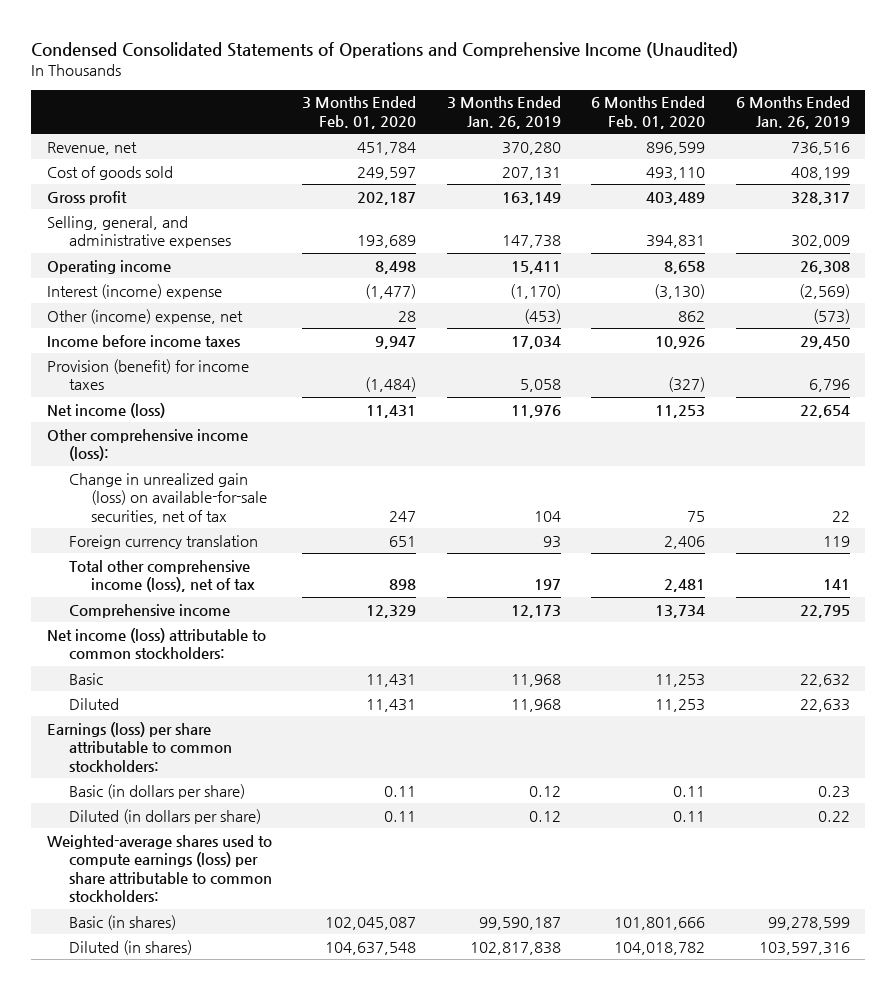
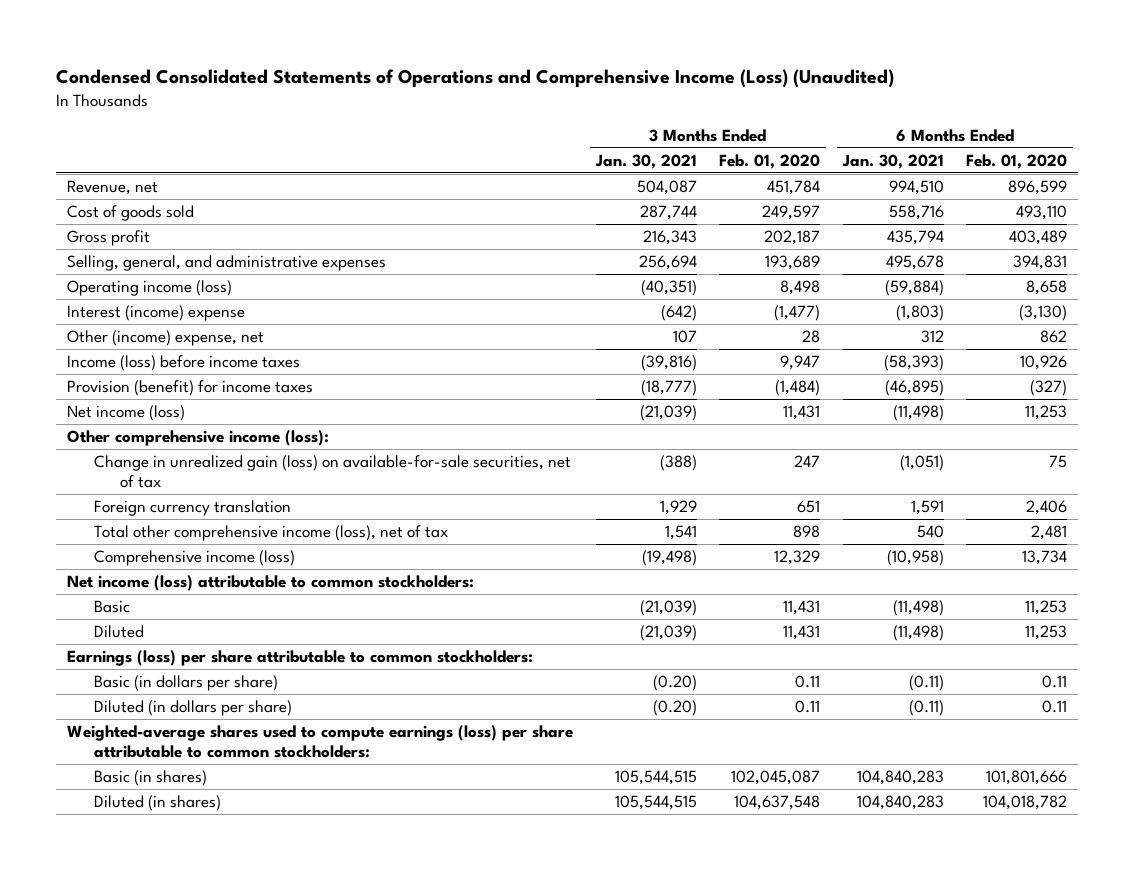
[31,41,739,58] Condensed Consolidated Statements of Operations and Comprehensive Income (Unaudited) -> [56,68,895,88] Condensed Consolidated Statements of Operations and Comprehensive Income (Loss) (Unaudited)
[446,96,561,129] 3 Months Ended Jan. 26, 2019 -> none
[735,96,850,129] 6 Months Ended Jan. 26, 2019 -> none
none -> [594,153,697,169] Jan. 30, 2021
none -> [841,153,944,169] Jan. 30, 2021
[46,259,171,274] Operating income -> [67,280,233,297] Operating income (loss)
[46,334,240,347] Income before income taxes -> [67,355,301,372] Income (loss) before income taxes
[68,603,230,618] Comprehensive income -> [93,550,295,567] Comprehensive income (loss)

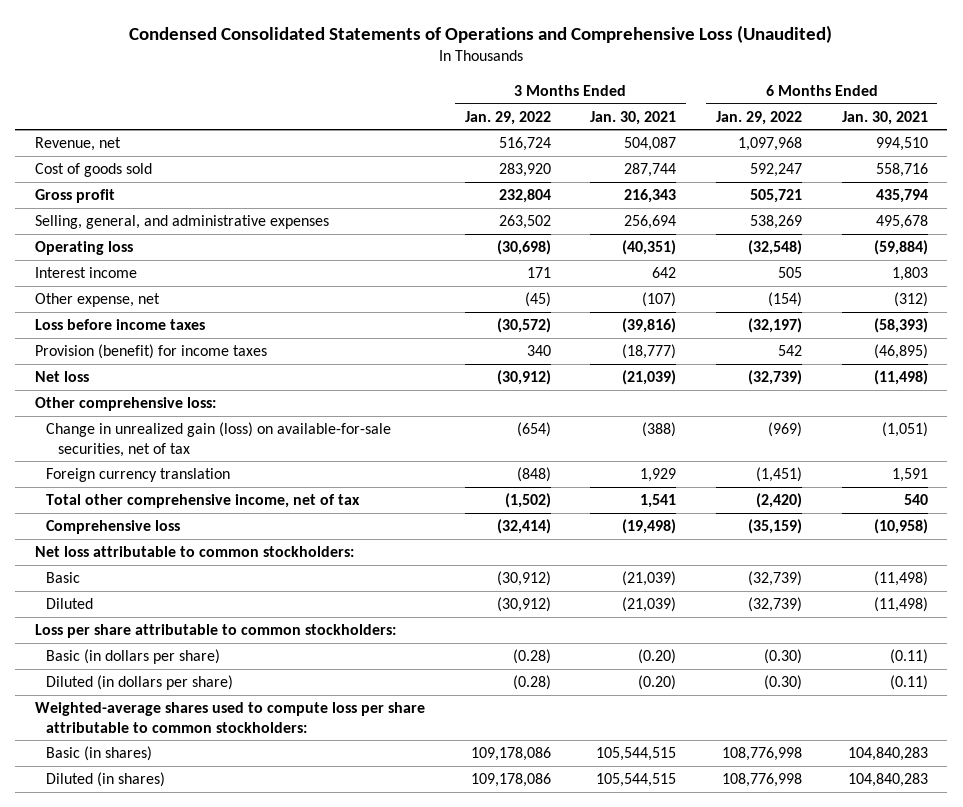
[56,68,895,88] Condensed Consolidated Statements of Operations and Comprehensive Income (Loss) (Unaudited) -> [129,24,833,43] Condensed Consolidated Statements of Operations and Comprehensive Loss (Unaudited)
[719,153,821,169] Feb. 01, 2020 -> none
[966,153,1068,169] Feb. 01, 2020 -> none
none -> [464,110,551,125] Jan. 29, 2022
none -> [715,110,802,125] Jan. 29, 2022
[67,280,233,297] Operating income (loss) -> [35,241,134,256] Operating loss
[67,305,246,322] Interest (income) expense -> [35,267,138,279] Interest income
[660,305,697,322] (642) -> [652,267,677,279] 642
[895,305,944,322] (1,803) -> [891,267,928,282] 1,803
[67,330,265,347] Other (income) expense, net -> [35,293,161,308] Other expense, net
[672,330,697,344] 107 -> [642,292,677,308] (107)
[920,330,944,344] 312 -> [893,292,928,308] (312)
[67,355,301,372] Income (loss) before income taxes -> [35,319,206,331] Loss before income taxes
[67,405,186,422] Net income (loss) -> [35,371,90,383] Net loss
[67,430,330,447] Other comprehensive income (loss): -> [35,397,217,412] Other comprehensive loss:
[93,525,448,542] Total other comprehensive income (loss), net of tax -> [46,494,361,509] Total other comprehensive income, net of tax
[93,550,295,567] Comprehensive income (loss) -> [46,520,181,535] Comprehensive loss
[67,575,475,592] Net income (loss) attributable to common stockholders: -> [35,546,355,558] Net loss attributable to common stockholders:
[67,650,534,667] Earnings (loss) per share attributable to common stockholders: -> [35,624,397,639] Loss per share attributable to common stockholders:
[67,725,574,759] Weighted-average shares used to compute earnings (loss) per share attributable to common stockholders: -> [35,702,426,733] Weighted-average shares used to compute loss per share attributable to common stockholders:

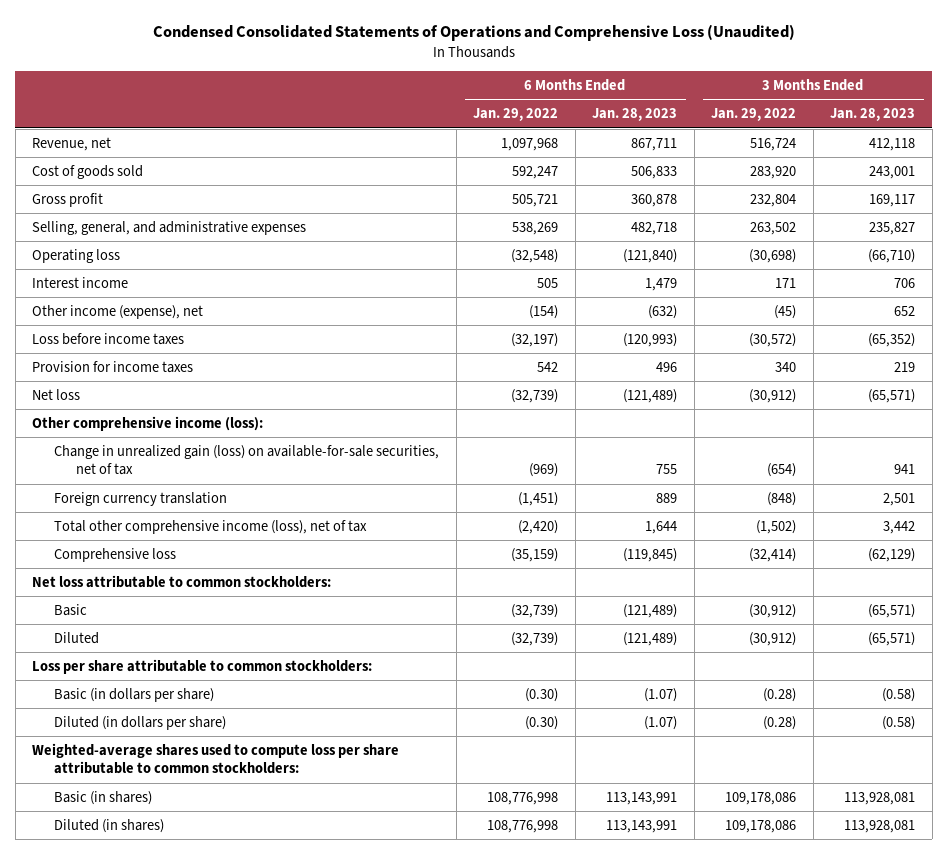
[590,110,677,125] Jan. 30, 2021 -> none
[841,110,928,125] Jan. 30, 2021 -> none
none -> [592,108,678,122] Jan. 28, 2023
none -> [830,108,916,122] Jan. 28, 2023
[35,293,161,308] Other expense, net -> [32,304,204,319] Other income (expense), net
[35,344,268,360] Provision (benefit) for income taxes -> [32,360,194,373] Provision for income taxes
[35,397,217,412] Other comprehensive loss: -> [32,415,264,431] Other comprehensive income (loss):
[46,494,361,509] Total other comprehensive income, net of tax -> [54,519,368,534] Total other comprehensive income (loss), net of tax

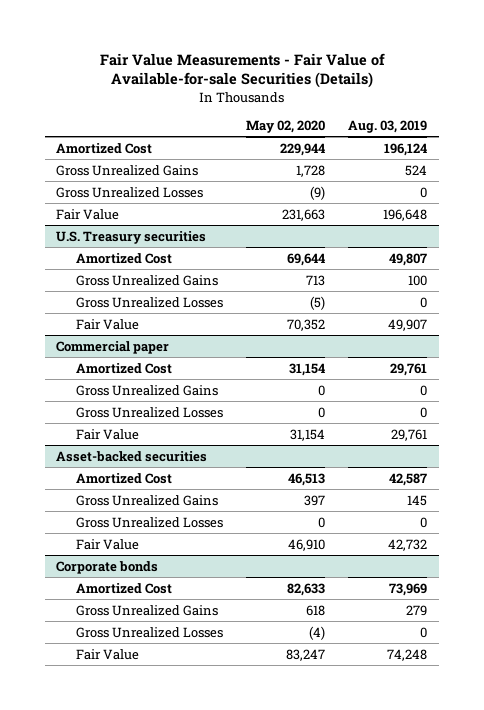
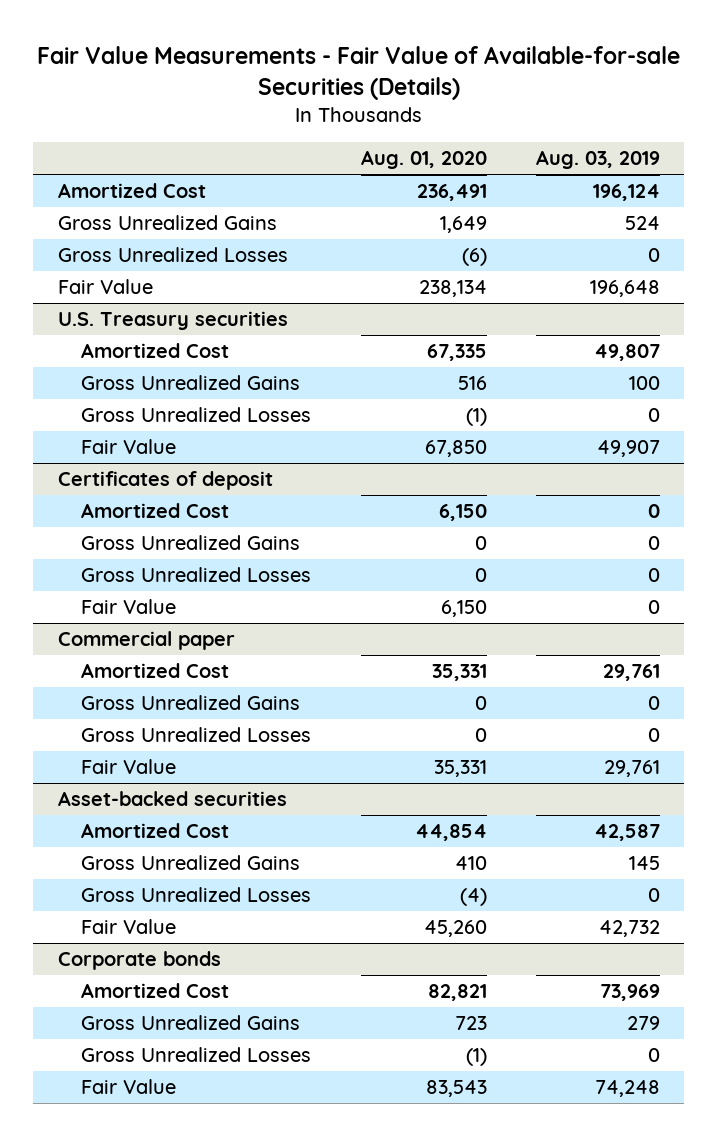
[246,119,326,133] May 02, 2020 -> none
none -> [360,150,487,170] Aug. 01, 2020
none -> [57,471,273,491] Certificates of deposit
none -> [81,503,230,519] Amortized Cost
none -> [81,535,301,551] Gross Unrealized Gains
none -> [81,567,312,583] Gross Unrealized Losses
none -> [81,599,177,615] Fair Value

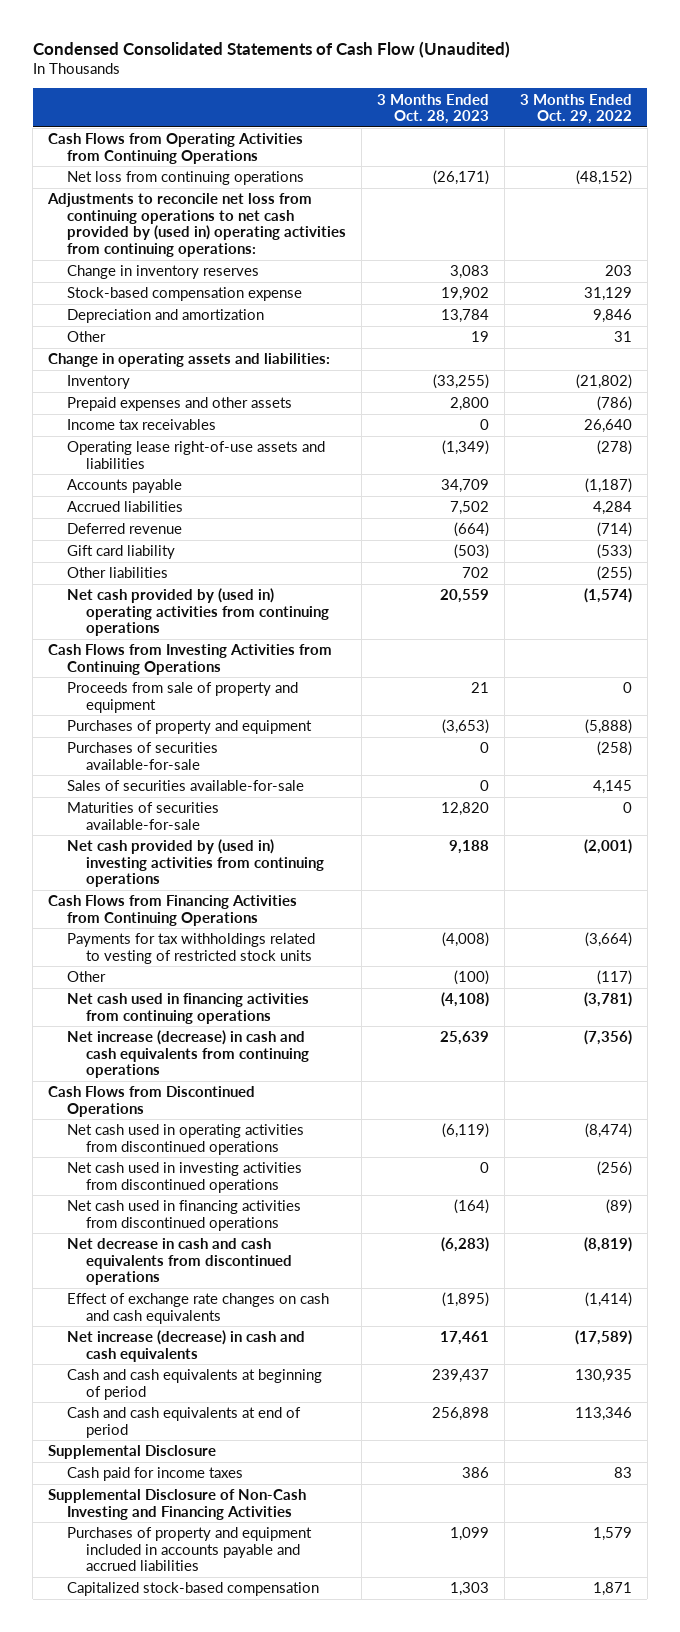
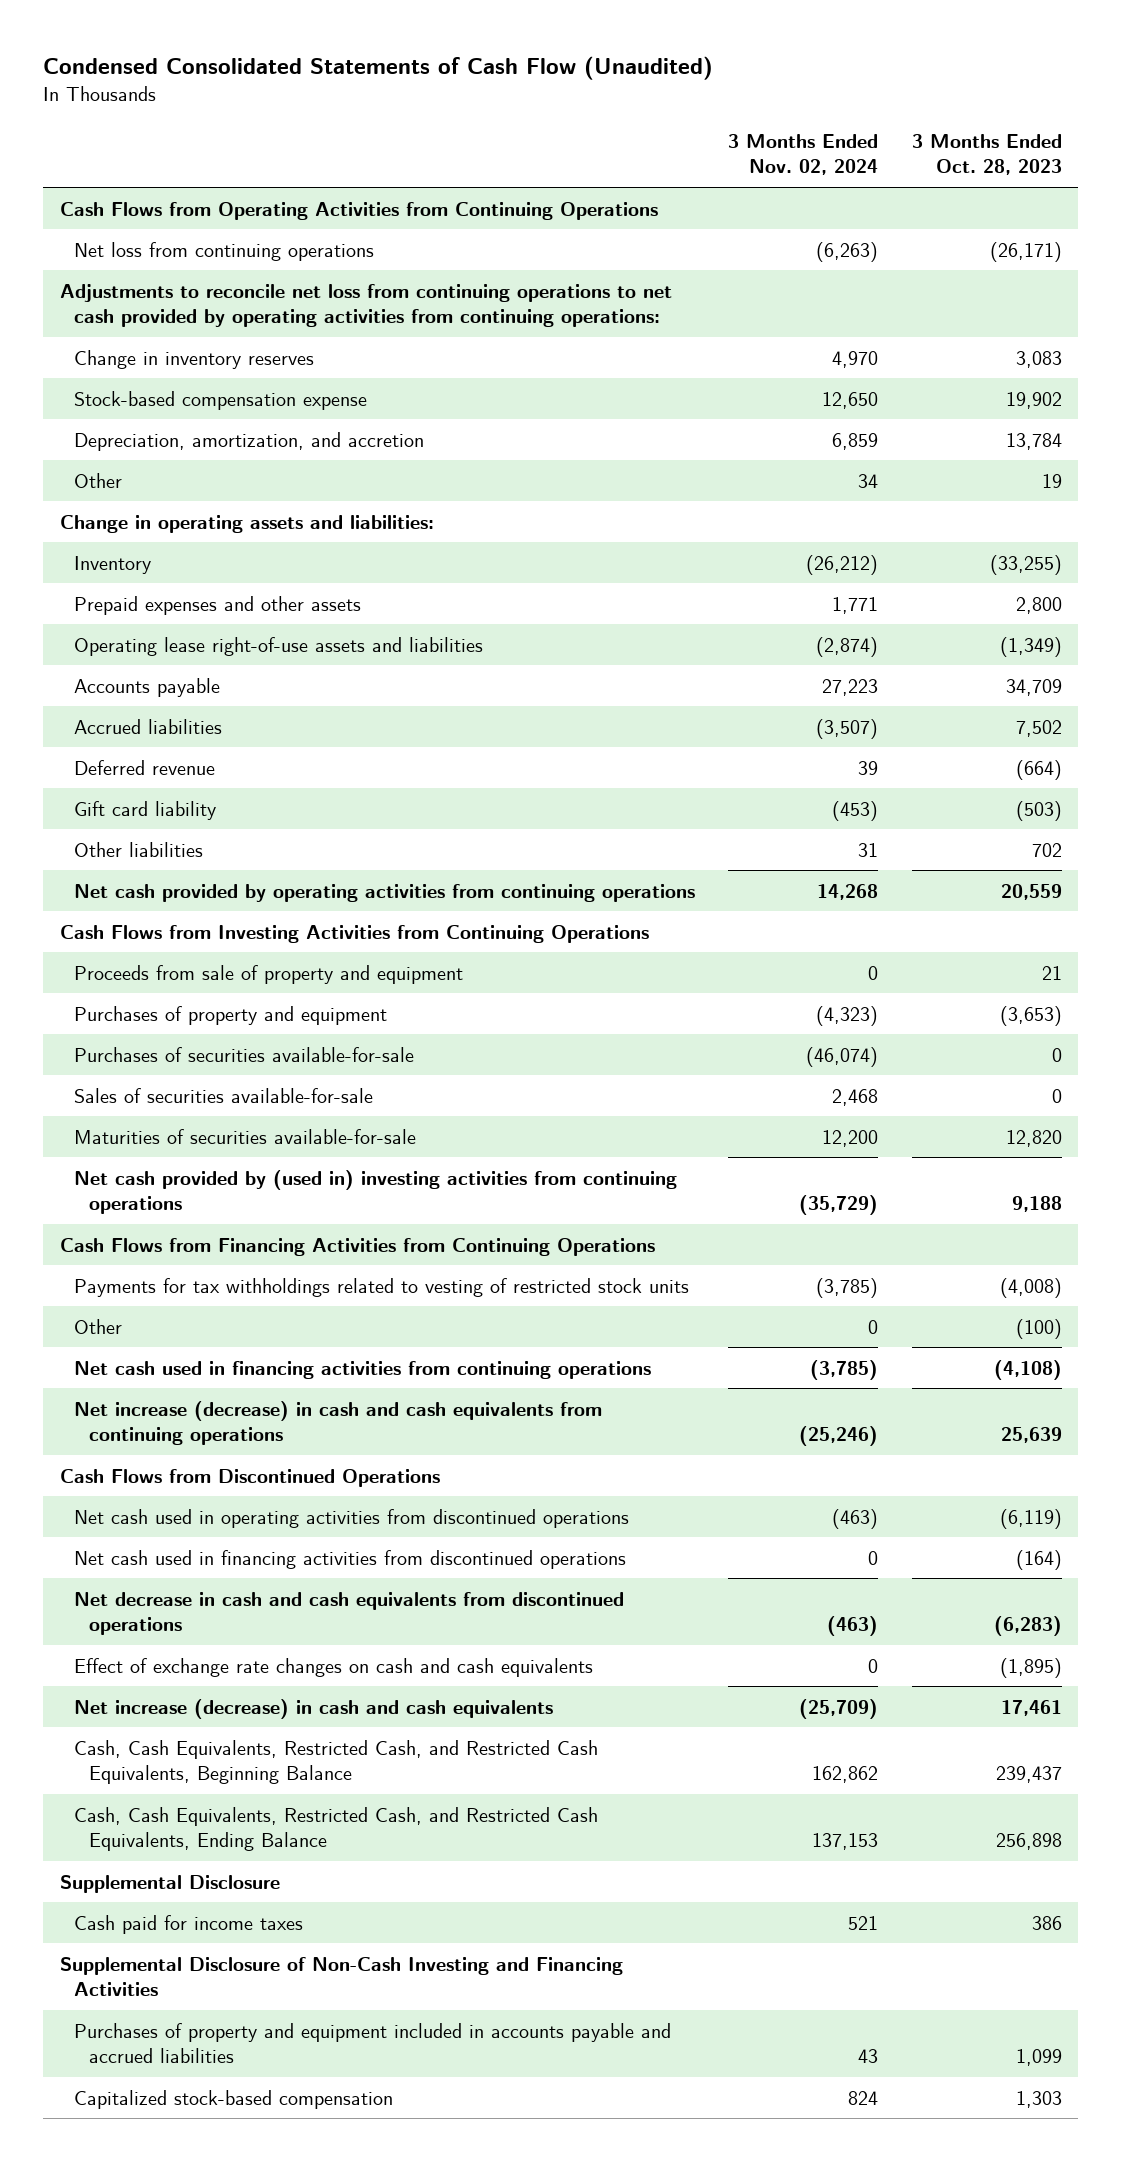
[519,93,632,125] 3 Months Ended Oct. 29, 2022 -> none
none -> [728,133,879,176] 3 Months Ended Nov. 02, 2024
[47,193,347,257] Adjustments to reconcile net loss from continuing operations to net cash provided by (used in) operating activities from continuing operations: -> [59,283,672,328] Adjustments to reconcile net loss from continuing operations to net cash provided by operating activities from continuing operations:
[67,309,265,324] Depreciation and amortization -> [74,431,425,451] Depreciation, amortization, and accretion
[67,419,217,431] Income tax receivables -> none
[67,588,330,637] Net cash provided by (used in) operating activities from continuing operations -> [74,883,696,902] Net cash provided by operating activities from continuing operations
[67,1162,303,1193] Net cash used in investing activities from discontinued operations -> none
[67,1369,323,1400] Cash and cash equivalents at beginning of period -> [74,1739,599,1785] Cash, Cash Equivalents, Restricted Cash, and Restricted Cash Equivalents, Beginning Balance
[67,1407,302,1438] Cash and cash equivalents at end of period -> [74,1806,599,1852] Cash, Cash Equivalents, Restricted Cash, and Restricted Cash Equivalents, Ending Balance

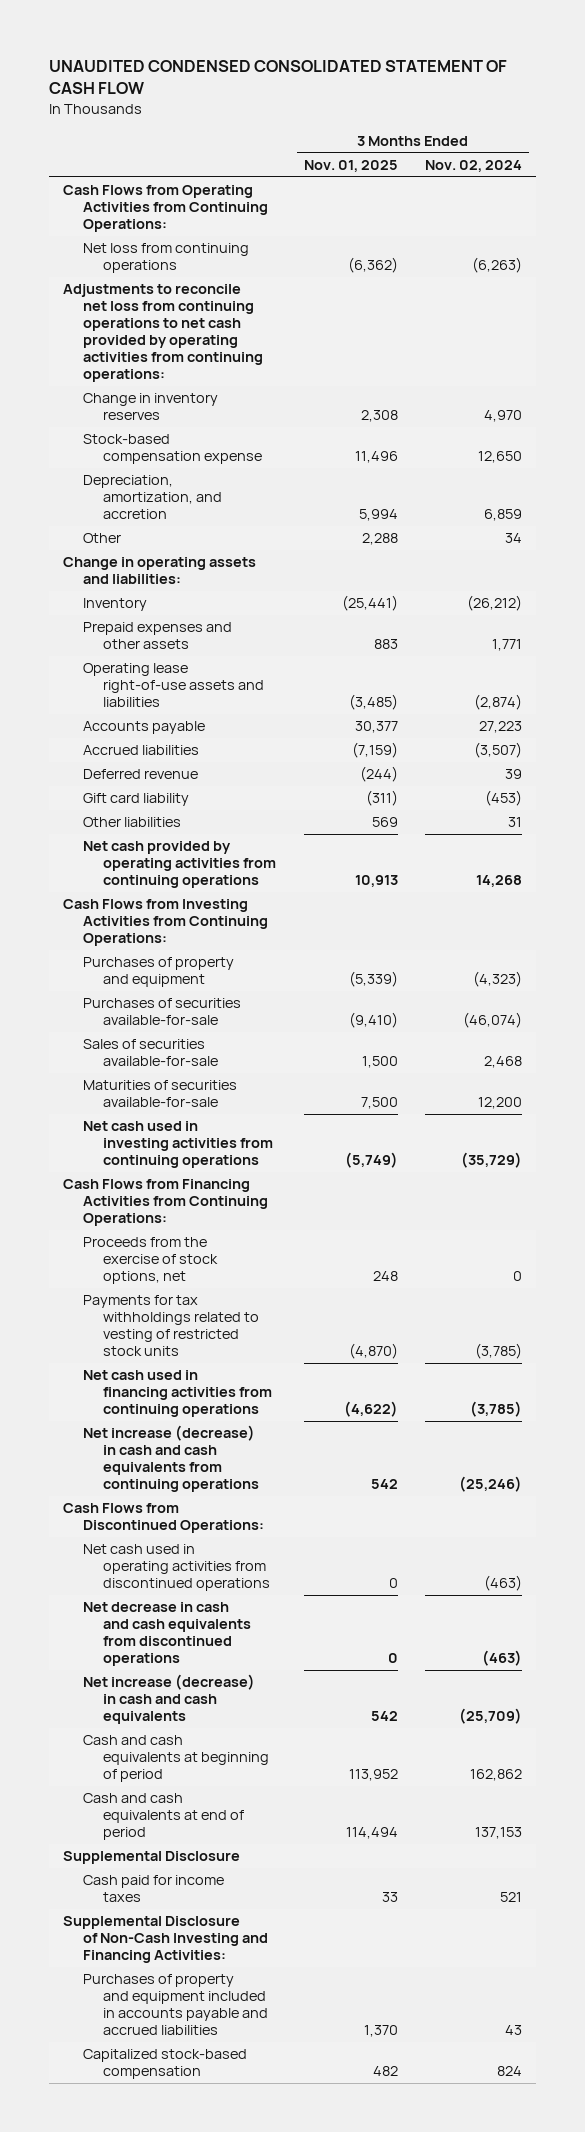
[43,55,714,80] Condensed Consolidated Statements of Cash Flow (Unaudited) -> [49,59,508,95] UNAUDITED CONDENSED CONSOLIDATED STATEMENT OF CASH FLOW
[911,133,1062,176] 3 Months Ended Oct. 28, 2023 -> none
none -> [303,160,398,173] Nov. 01, 2025
[59,201,658,220] Cash Flows from Operating Activities from Continuing Operations -> [62,185,269,233] Cash Flows from Operating Activities from Continuing Operations:
[74,964,464,984] Proceeds from sale of property and equipment -> none
[59,924,649,943] Cash Flows from Investing Activities from Continuing Operations -> [62,899,269,947] Cash Flows from Investing Activities from Continuing Operations:
[74,1169,678,1215] Net cash provided by (used in) investing activities from continuing operations -> [83,1121,274,1169] Net cash used in investing activities from continuing operations
[59,1237,655,1256] Cash Flows from Financing Activities from Continuing Operations -> [62,1179,269,1227] Cash Flows from Financing Activities from Continuing Operations:
none -> [83,1237,219,1285] Proceeds from the exercise of stock options, net
[74,1318,123,1334] Other -> none
[59,1468,440,1487] Cash Flows from Discontinued Operations -> [62,1503,265,1534] Cash Flows from Discontinued Operations:
[74,1549,627,1569] Net cash used in financing activities from discontinued operations -> none
[74,1657,594,1677] Effect of exchange rate changes on cash and cash equivalents -> none
[74,1739,599,1785] Cash, Cash Equivalents, Restricted Cash, and Restricted Cash Equivalents, Beginning Balance -> [83,1735,270,1783] Cash and cash equivalents at beginning of period
[74,1806,599,1852] Cash, Cash Equivalents, Restricted Cash, and Restricted Cash Equivalents, Ending Balance -> [83,1793,245,1841] Cash and cash equivalents at end of period
[59,1956,623,1997] Supplemental Disclosure of Non-Cash Investing and Financing Activities -> [62,1916,269,1964] Supplemental Disclosure of Non-Cash Investing and Financing Activities:

